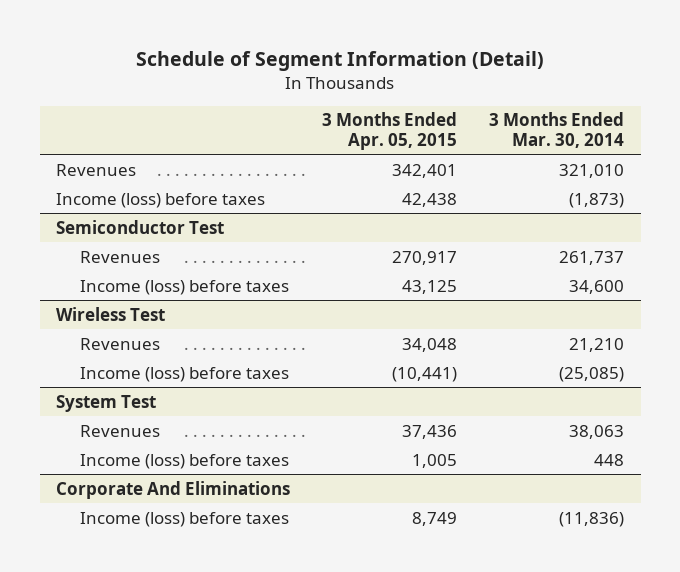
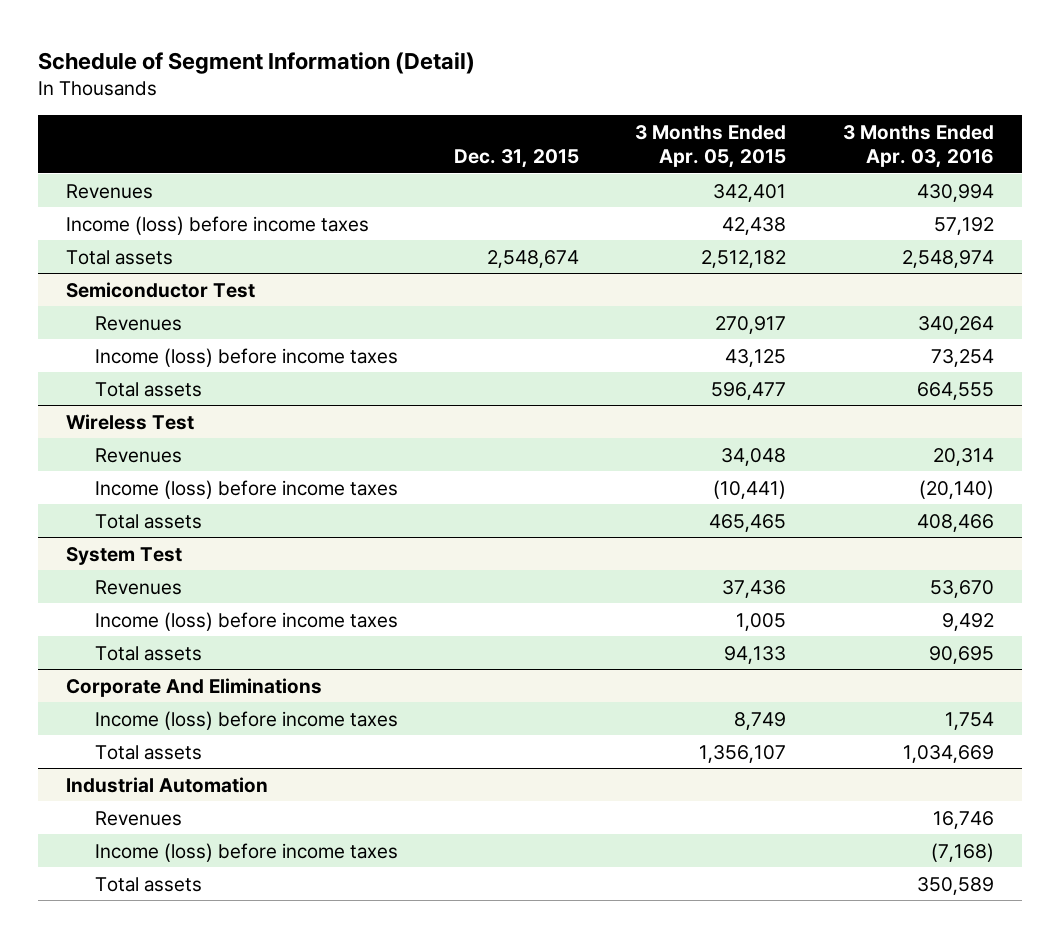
[489,112,625,149] 3 Months Ended Mar. 30, 2014 -> none
none -> [454,148,580,168] Dec. 31, 2015
none -> [842,124,994,168] 3 Months Ended Apr. 03, 2016
[55,192,265,208] Income (loss) before taxes -> [66,215,370,235] Income (loss) before income taxes
none -> [66,249,174,265] Total assets
[79,279,289,295] Income (loss) before taxes -> [94,347,398,367] Income (loss) before income taxes
none -> [94,381,202,397] Total assets
[79,366,289,382] Income (loss) before taxes -> [94,479,398,499] Income (loss) before income taxes
none -> [94,513,202,529] Total assets
[79,453,289,469] Income (loss) before taxes -> [94,611,398,631] Income (loss) before income taxes
none -> [94,645,202,661] Total assets
[79,511,289,527] Income (loss) before taxes -> [94,710,398,730] Income (loss) before income taxes
none -> [94,744,202,760] Total assets
none -> [66,776,269,793] Industrial Automation
none -> [94,810,182,826] Revenues
none -> [94,842,398,862] Income (loss) before income taxes
none -> [94,876,202,892] Total assets

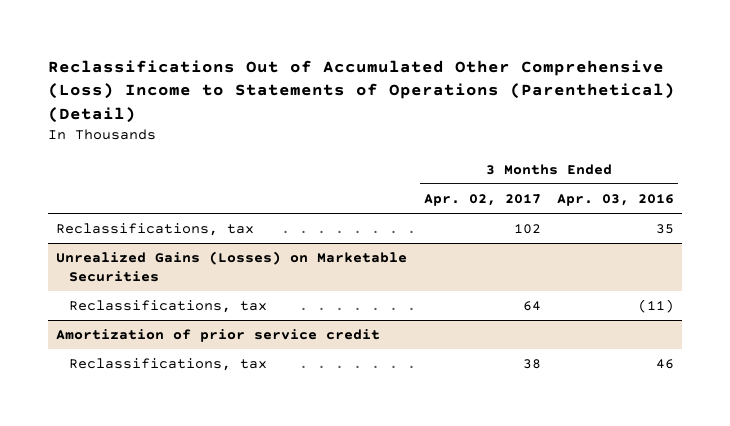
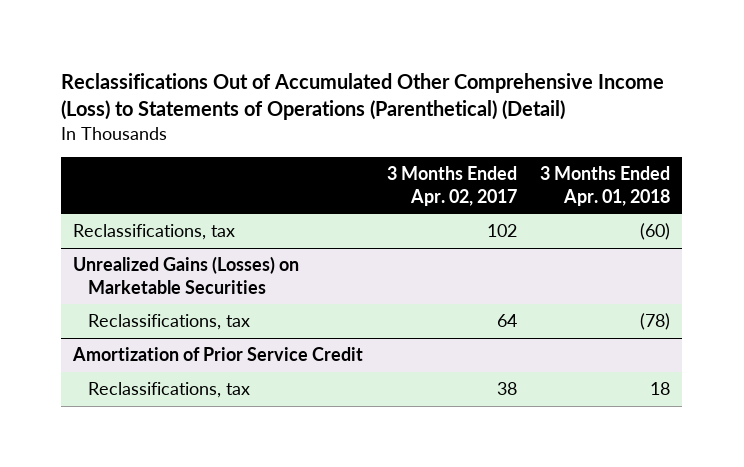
[48,59,676,123] Reclassifications Out of Accumulated Other Comprehensive (Loss) Income to Statements of Operations (Parenthetical) (Detail) -> [61,72,665,120] Reclassifications Out of Accumulated Other Comprehensive Income (Loss) to Statements of Operations (Parenthetical) (Detail)
[556,193,674,206] Apr. 03, 2016 -> none
none -> [540,166,671,206] 3 Months Ended Apr. 01, 2018
[56,329,381,343] Amortization of prior service credit -> [72,347,364,362] Amortization of Prior Service Credit

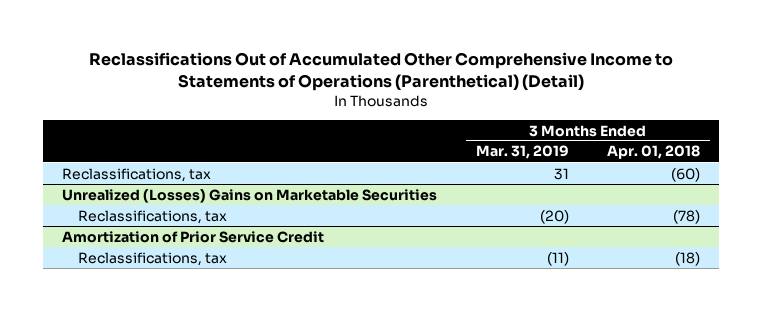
[61,72,665,120] Reclassifications Out of Accumulated Other Comprehensive Income (Loss) to Statements of Operations (Parenthetical) (Detail) -> [89,52,674,91] Reclassifications Out of Accumulated Other Comprehensive Income to Statements of Operations (Parenthetical) (Detail)
[386,166,517,206] 3 Months Ended Apr. 02, 2017 -> none
none -> [475,145,569,160] Mar. 31, 2019
[73,256,300,294] Unrealized Gains (Losses) on Marketable Securities -> [62,188,438,203] Unrealized (Losses) Gains on Marketable Securities
[650,382,671,396] 18 -> [675,251,701,266] (18)

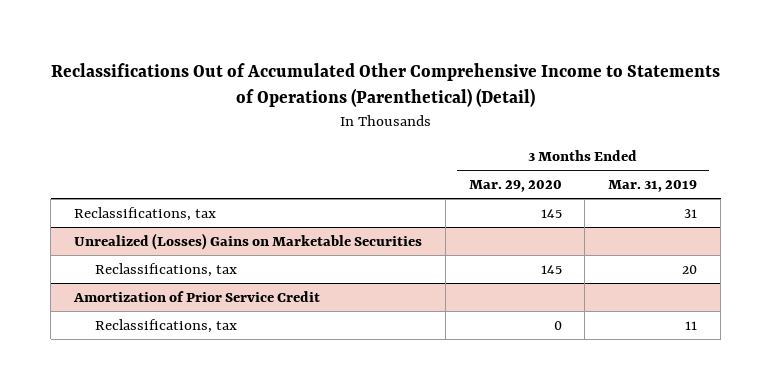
[607,145,701,160] Apr. 01, 2018 -> none
none -> [468,180,562,193] Mar. 29, 2020
[539,209,569,224] (20) -> [682,264,698,274] 20
[546,251,569,266] (11) -> [685,320,698,330] 11

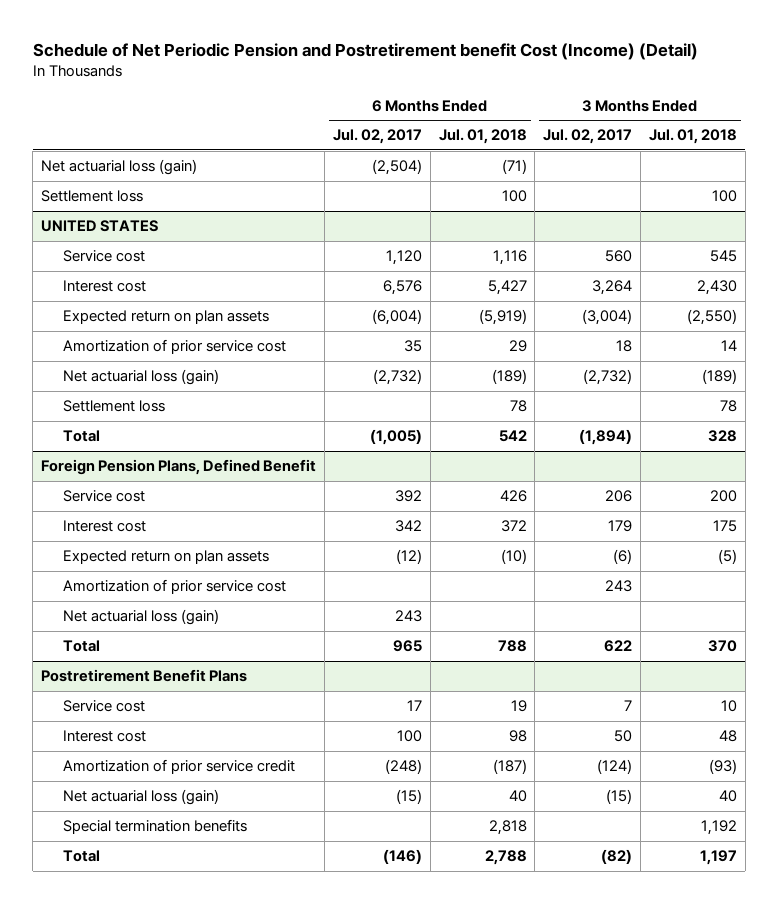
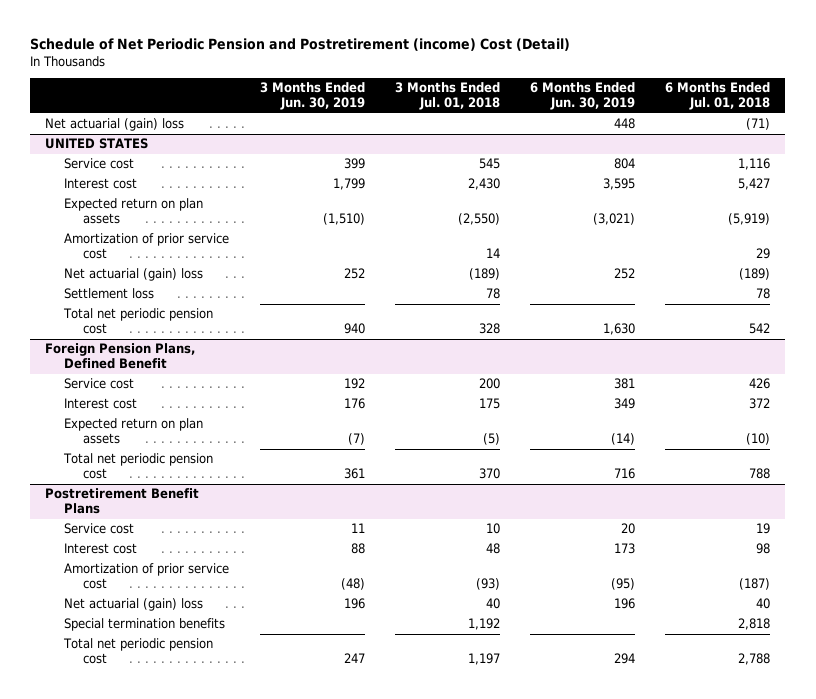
[32,42,698,60] Schedule of Net Periodic Pension and Postretirement benefit Cost (Income) (Detail) -> [30,38,571,52] Schedule of Net Periodic Pension and Postretirement (income) Cost (Detail)
[332,129,422,145] Jul. 02, 2017 -> none
[543,129,633,145] Jul. 02, 2017 -> none
none -> [259,82,365,111] 3 Months Ended Jun. 30, 2019
none -> [529,82,635,111] 6 Months Ended Jun. 30, 2019
[41,190,144,203] Settlement loss -> none
[41,159,198,176] Net actuarial loss (gain) -> [45,118,185,132] Net actuarial (gain) loss
[62,369,219,386] Net actuarial loss (gain) -> [64,268,204,282] Net actuarial (gain) loss
[62,430,100,443] Total -> [63,308,214,335] Total net periodic pension cost
[62,579,286,595] Amortization of prior service cost -> none
[62,609,219,626] Net actuarial loss (gain) -> none
[62,640,100,653] Total -> [63,453,214,480] Total net periodic pension cost
[62,759,295,775] Amortization of prior service credit -> [64,563,230,590] Amortization of prior service cost
[62,789,219,806] Net actuarial loss (gain) -> [64,598,204,612] Net actuarial (gain) loss
[62,850,100,863] Total -> [63,638,214,665] Total net periodic pension cost

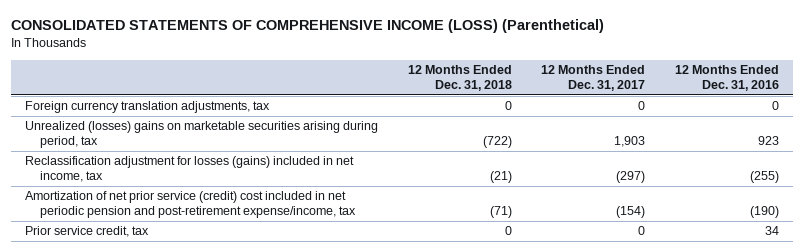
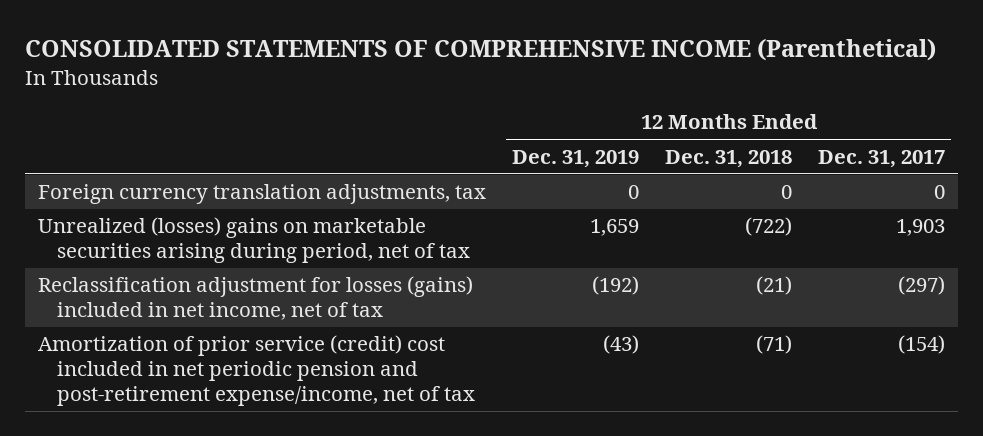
[10,19,604,34] CONSOLIDATED STATEMENTS OF COMPREHENSIVE INCOME (LOSS) (Parenthetical) -> [25,38,937,62] CONSOLIDATED STATEMENTS OF COMPREHENSIVE INCOME (Parenthetical)
[674,65,779,92] 12 Months Ended Dec. 31, 2016 -> none
none -> [512,149,640,168] Dec. 31, 2019
[25,226,150,238] Prior service credit, tax -> none
[25,121,379,149] Unrealized (losses) gains on marketable securities arising during period, tax -> [38,217,471,264] Unrealized (losses) gains on marketable securities arising during period, net of tax
[25,156,355,183] Reclassification adjustment for losses (gains) included in net income, tax -> [38,276,474,321] Reclassification adjustment for losses (gains) included in net income, net of tax
[25,191,356,219] Amortization of net prior service (credit) cost included in net periodic pension and post-retirement expense/income, tax -> [38,335,476,407] Amortization of prior service (credit) cost included in net periodic pension and post-retirement expense/income, net of tax

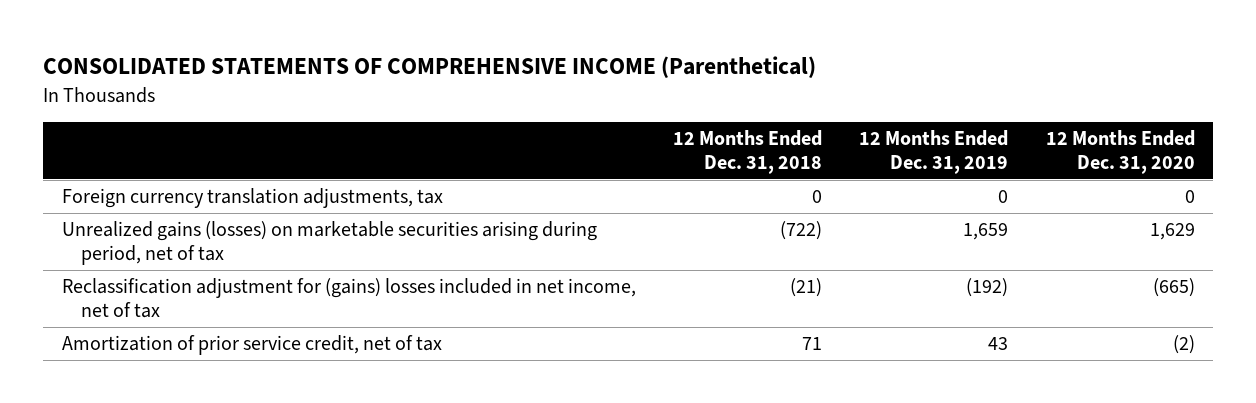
[817,149,945,168] Dec. 31, 2017 -> none
none -> [1045,129,1195,175] 12 Months Ended Dec. 31, 2020
[38,217,471,264] Unrealized (losses) gains on marketable securities arising during period, net of tax -> [61,221,597,266] Unrealized gains (losses) on marketable securities arising during period, net of tax
[38,276,474,321] Reclassification adjustment for losses (gains) included in net income, net of tax -> [61,278,636,319] Reclassification adjustment for (gains) losses included in net income, net of tax
[38,335,476,407] Amortization of prior service (credit) cost included in net periodic pension and post-retirement expense/income, net of tax -> [61,335,442,356] Amortization of prior service credit, net of tax
[603,335,640,355] (43) -> [988,337,1009,351] 43
[756,335,793,355] (71) -> [801,337,822,351] 71

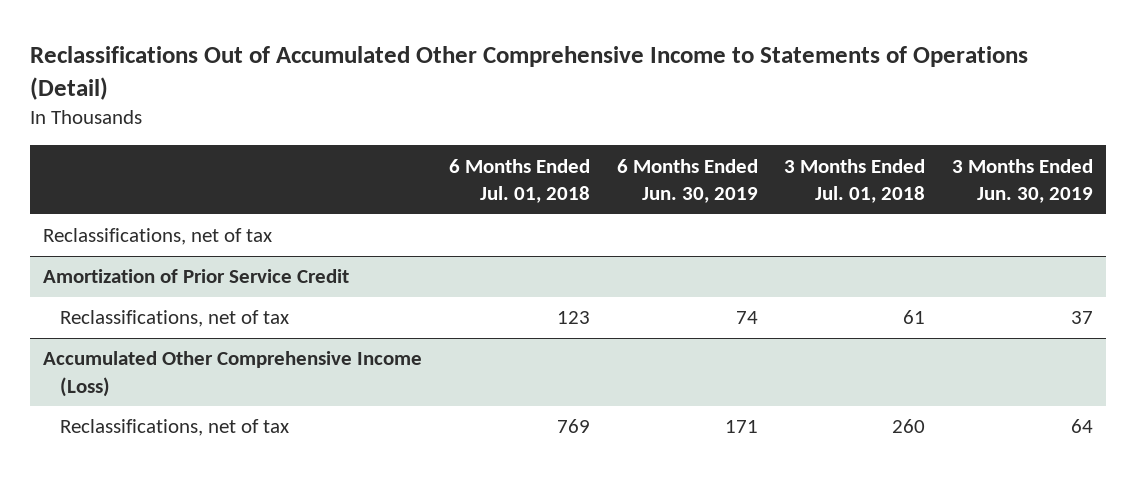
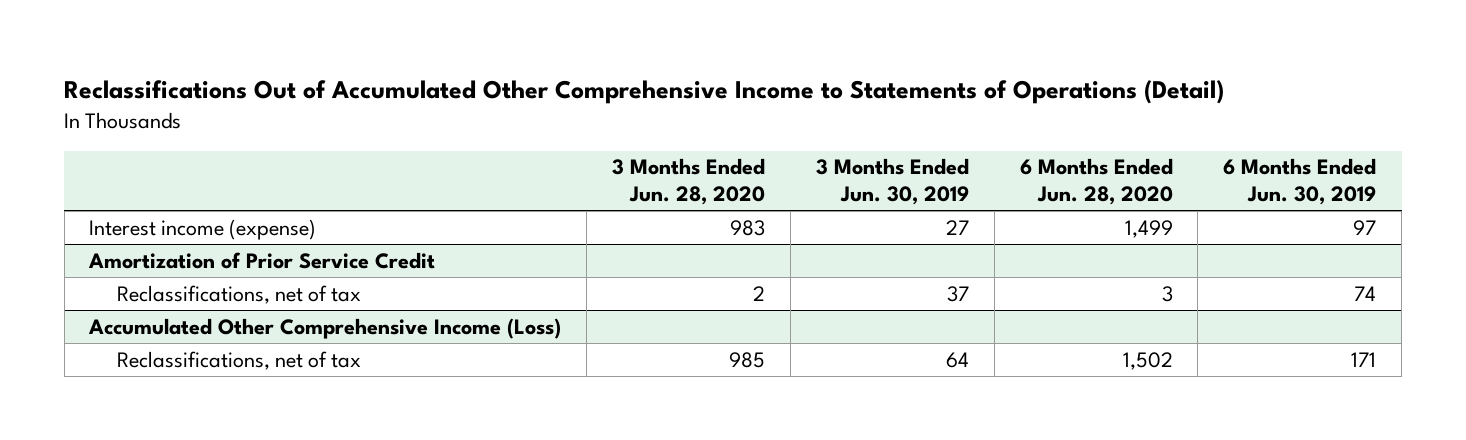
[448,158,590,204] 6 Months Ended Jul. 01, 2018 -> none
[784,158,926,204] 3 Months Ended Jul. 01, 2018 -> none
none -> [612,158,766,206] 3 Months Ended Jun. 28, 2020
none -> [1019,158,1173,206] 6 Months Ended Jun. 28, 2020
[43,228,273,246] Reclassifications, net of tax -> none
none -> [89,218,317,240] Interest income (expense)

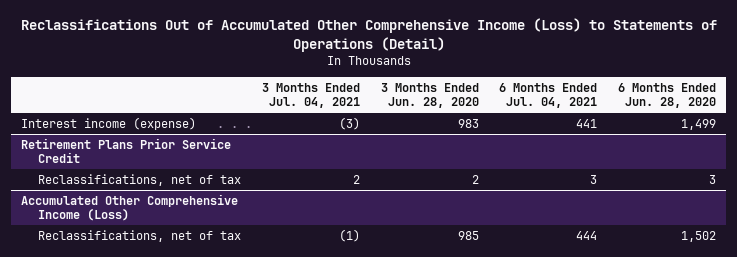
[64,80,1225,105] Reclassifications Out of Accumulated Other Comprehensive Income to Statements of Operations (Detail) -> [20,17,717,52] Reclassifications Out of Accumulated Other Comprehensive Income (Loss) to Statements of Operations (Detail)
[815,158,969,206] 3 Months Ended Jun. 30, 2019 -> none
[1223,158,1377,206] 6 Months Ended Jun. 30, 2019 -> none
none -> [262,83,361,109] 3 Months Ended Jul. 04, 2021
none -> [499,83,598,109] 6 Months Ended Jul. 04, 2021
[88,251,436,269] Amortization of Prior Service Credit -> [21,137,232,164] Retirement Plans Prior Service Credit

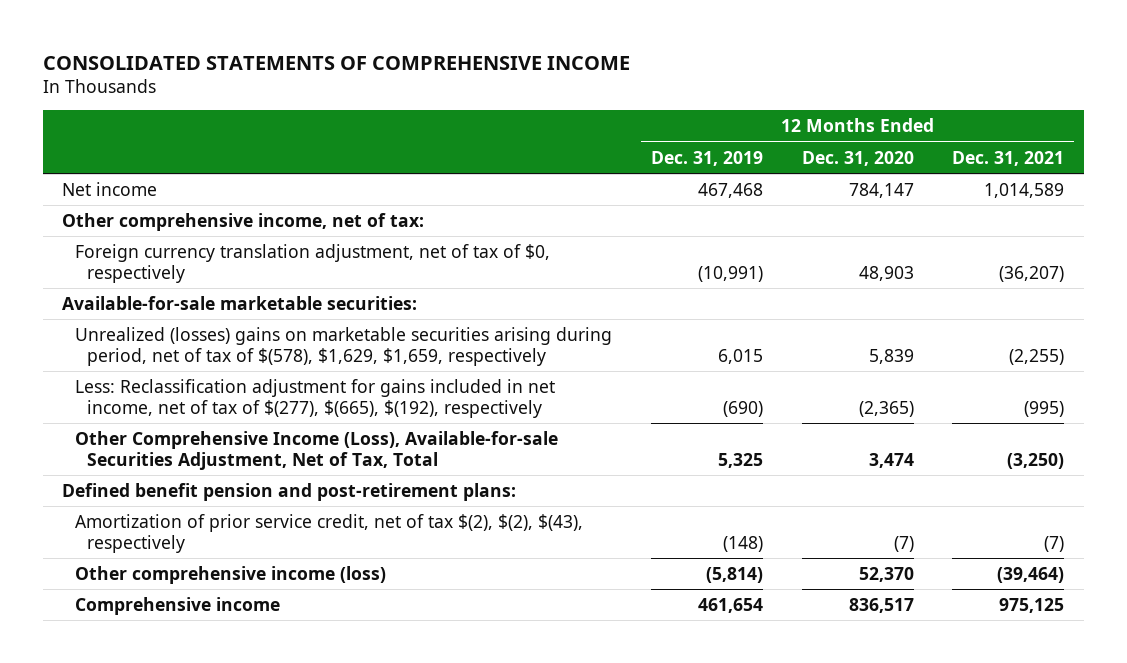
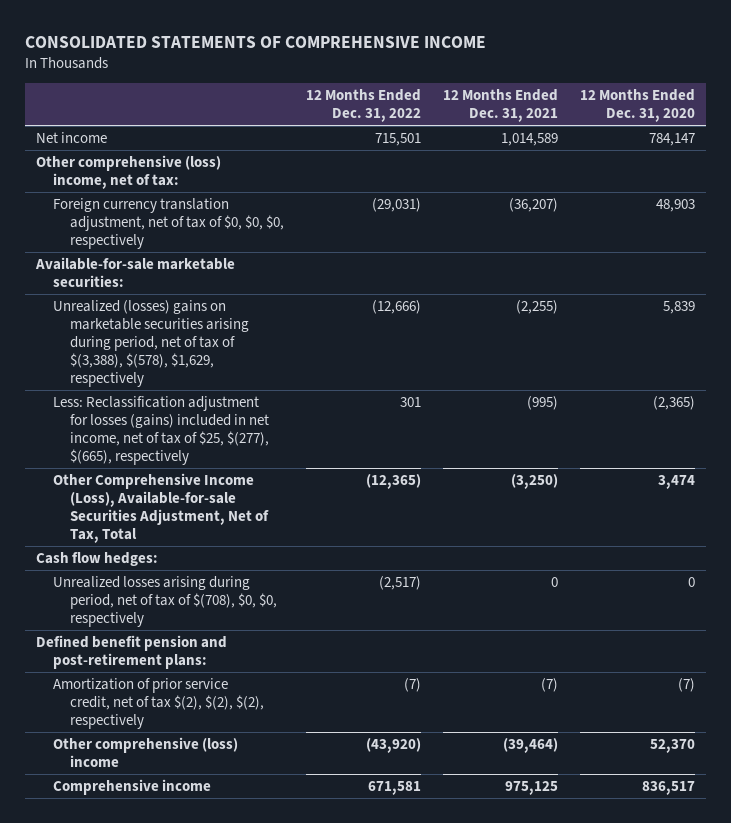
[650,150,763,166] Dec. 31, 2019 -> none
none -> [305,89,421,123] 12 Months Ended Dec. 31, 2022
[62,212,425,231] Other comprehensive income, net of tax: -> [35,154,221,189] Other comprehensive (loss) income, net of tax:
[74,243,550,283] Foreign currency translation adjustment, net of tax of $0, respectively -> [52,197,284,249] Foreign currency translation adjustment, net of tax of $0, $0, $0, respectively
[74,326,612,366] Unrealized (losses) gains on marketable securities arising during period, net of tax of $(578), $1,629, $1,659, respectively -> [52,299,249,387] Unrealized (losses) gains on marketable securities arising during period, net of tax of $(3,388), $(578), $1,629, respectively
[74,378,555,418] Less: Reclassification adjustment for gains included in net income, net of tax of $(277), $(665), $(192), respectively -> [52,395,269,465] Less: Reclassification adjustment for losses (gains) included in net income, net of tax of $25, $(277), $(665), respectively
none -> [35,551,158,566] Cash flow hedges:
none -> [52,575,277,627] Unrealized losses arising during period, net of tax of $(708), $0, $0, respectively
[74,513,583,553] Amortization of prior service credit, net of tax $(2), $(2), $(43), respectively -> [52,677,264,729] Amortization of prior service credit, net of tax $(2), $(2), $(2), respectively
[74,565,386,584] Other comprehensive income (loss) -> [52,736,238,767] Other comprehensive (loss) income

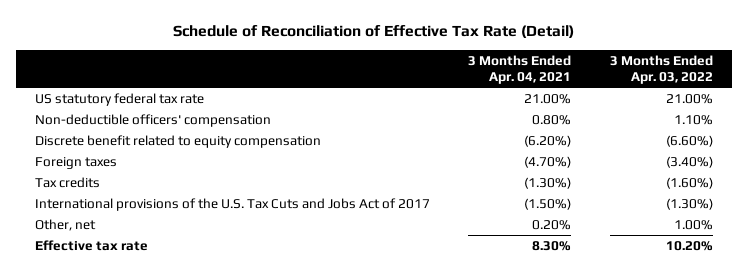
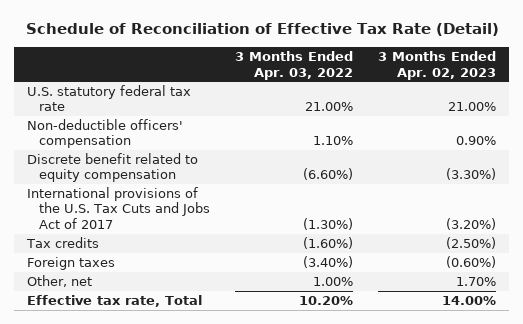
[468,54,572,85] 3 Months Ended Apr. 04, 2021 -> none
none -> [378,51,497,80] 3 Months Ended Apr. 02, 2023
[34,93,204,107] US statutory federal tax rate -> [27,84,192,112] U.S. statutory federal tax rate
[34,177,100,189] Tax credits -> [26,236,100,248] Tax credits
[34,157,117,170] Foreign taxes -> [27,256,116,270] Foreign taxes
[34,240,148,252] Effective tax rate -> [27,294,203,307] Effective tax rate, Total

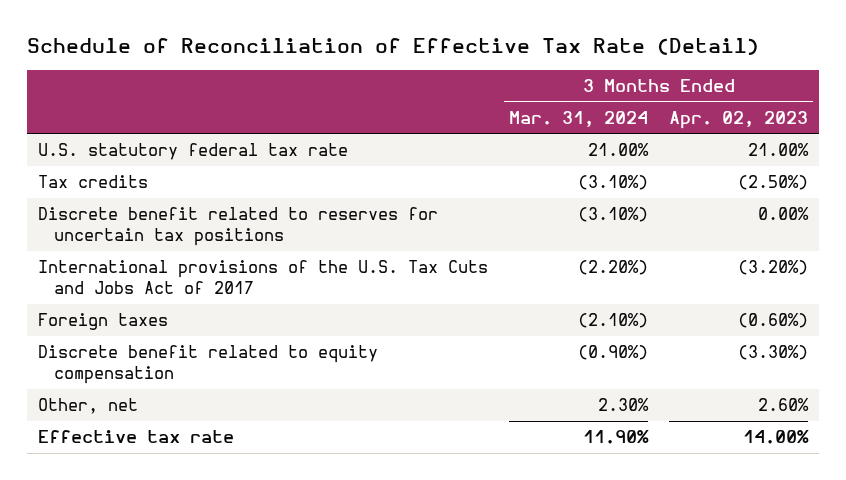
[235,51,354,80] 3 Months Ended Apr. 03, 2022 -> none
none -> [509,110,649,127] Mar. 31, 2024
[27,118,184,149] Non-deductible officers' compensation -> none
none -> [37,207,438,247] Discrete benefit related to reserves for uncertain tax positions
[27,186,210,229] International provisions of the U.S. Tax Cuts and Jobs Act of 2017 -> [37,260,488,295] International provisions of the U.S. Tax Cuts and Jobs Act of 2017
[27,152,199,183] Discrete benefit related to equity compensation -> [37,345,378,385] Discrete benefit related to equity compensation
[456,276,497,286] 1.70% -> [758,398,810,412] 2.60%
[27,294,203,307] Effective tax rate, Total -> [37,430,234,444] Effective tax rate

